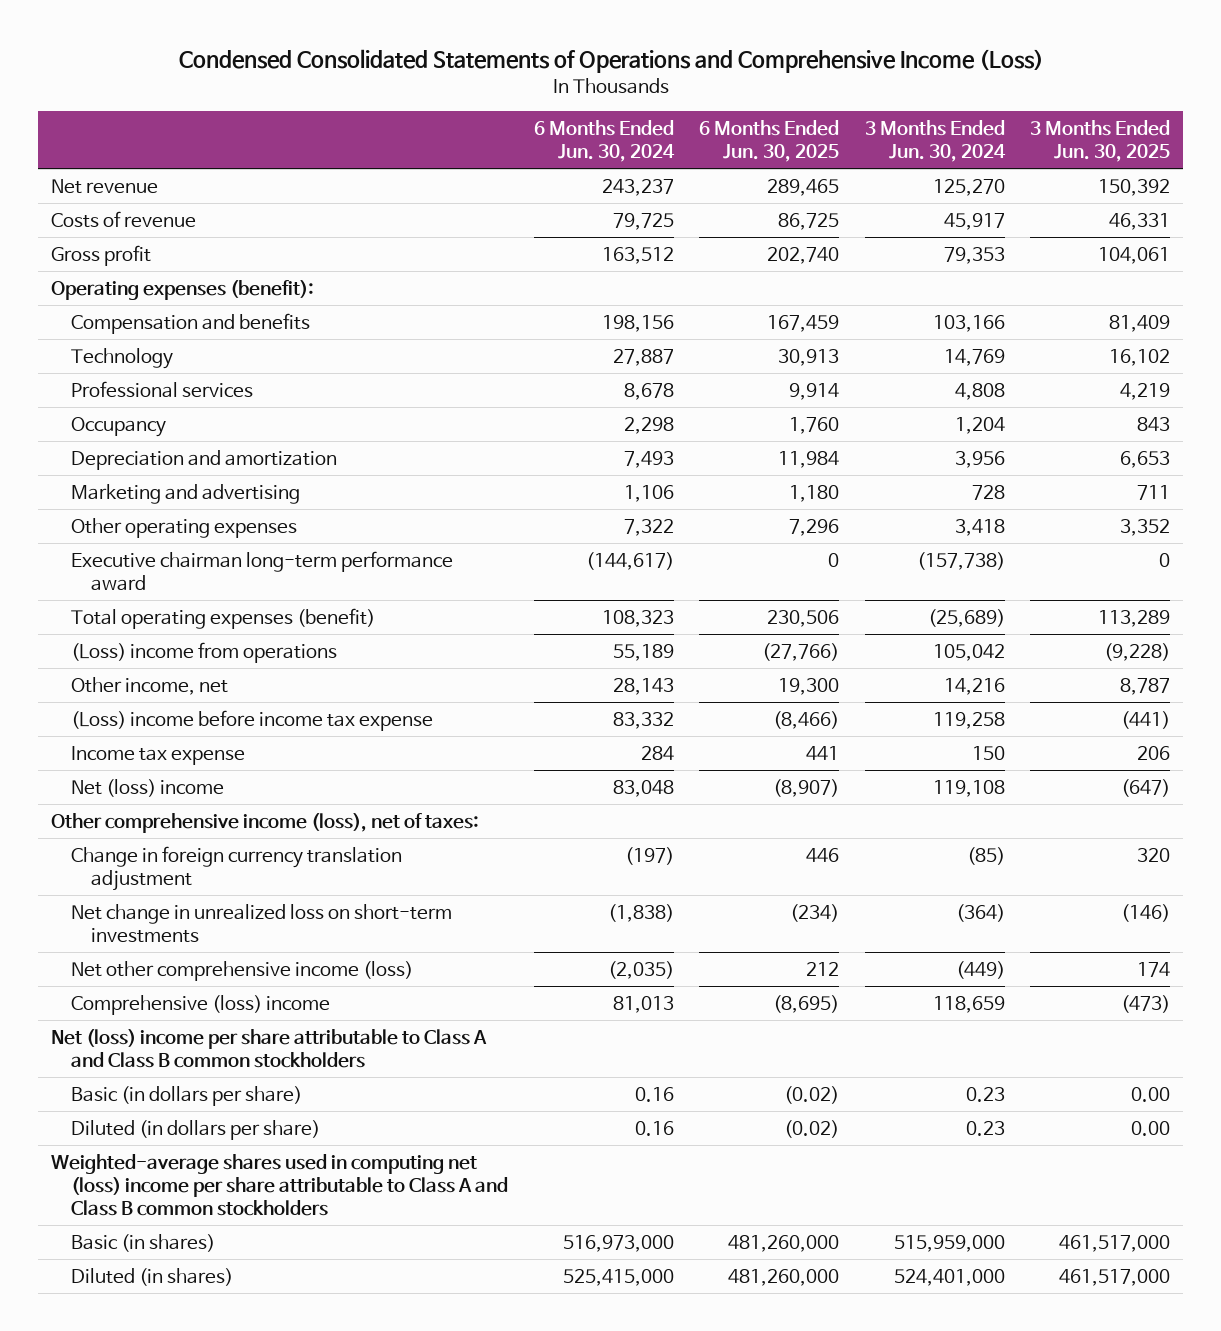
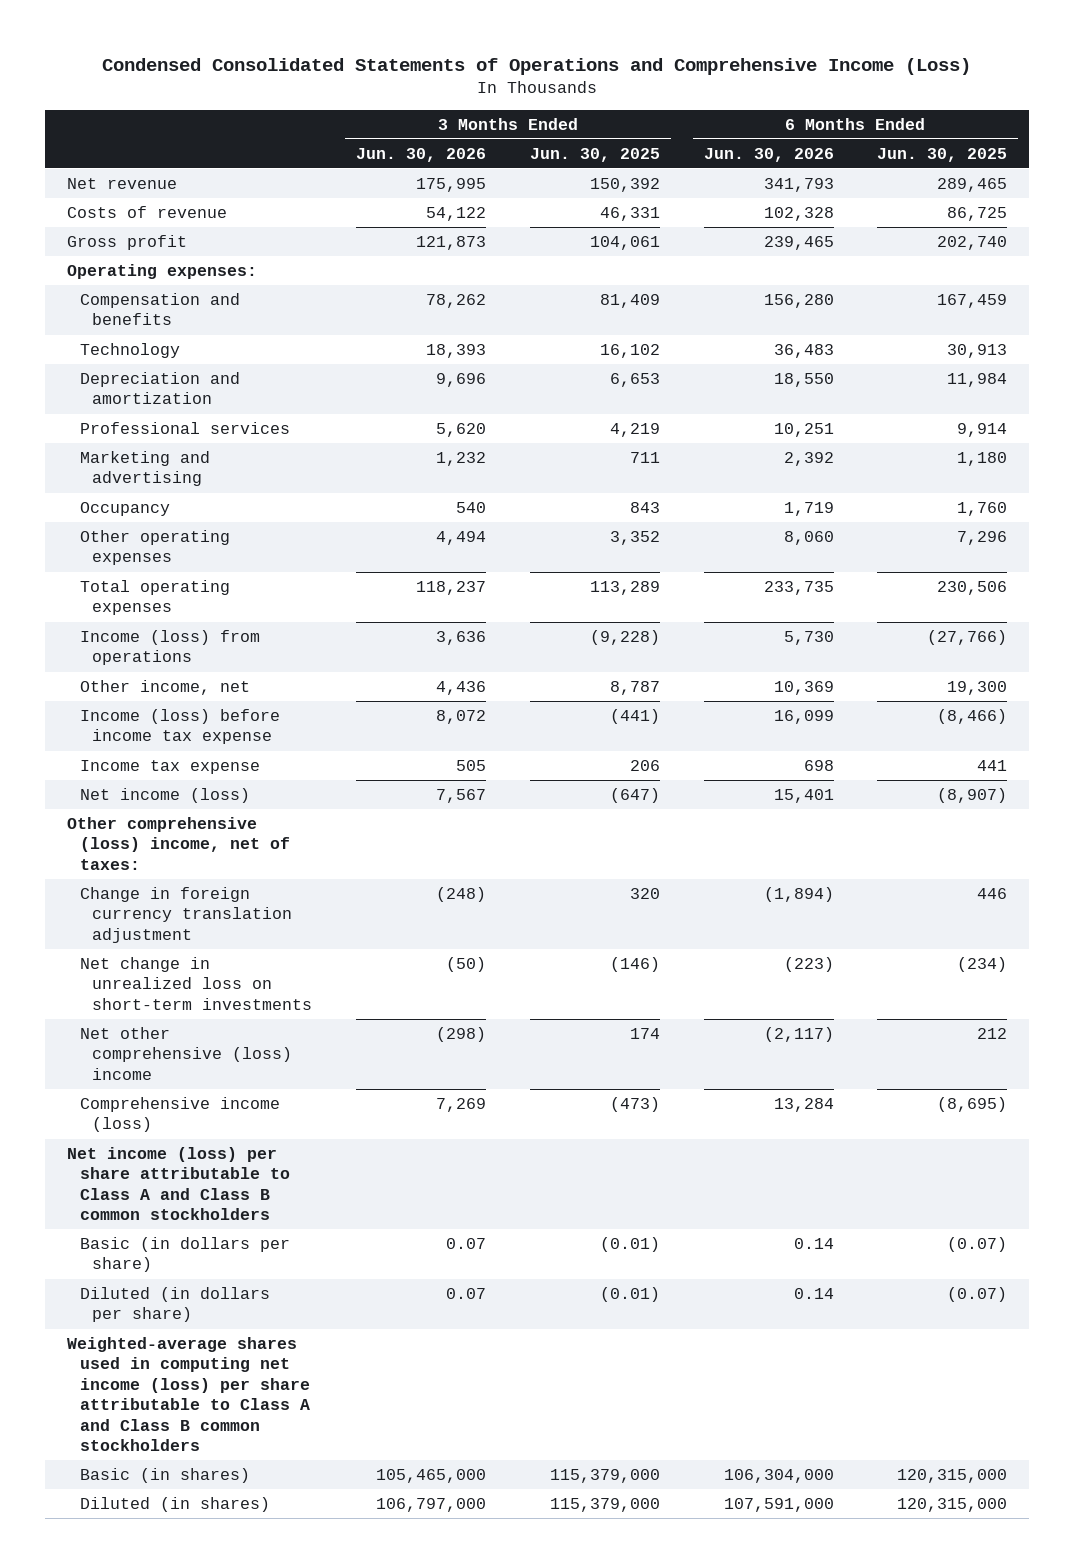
[533,119,675,163] 6 Months Ended Jun. 30, 2024 -> none
[864,119,1006,163] 3 Months Ended Jun. 30, 2024 -> none
none -> [355,147,486,162] Jun. 30, 2026
none -> [703,147,834,162] Jun. 30, 2026
[51,279,315,300] Operating expenses (benefit): -> [66,263,257,279] Operating expenses:
[70,380,253,398] Professional services -> [79,421,290,434] Professional services
[70,416,166,437] Occupancy -> [79,501,170,516] Occupancy
[70,550,453,591] Executive chairman long-term performance award -> none
[70,607,375,629] Total operating expenses (benefit) -> [79,579,230,616] Total operating expenses
[70,641,337,663] (Loss) income from operations -> [79,629,260,666] Income (loss) from operations
[70,709,433,731] (Loss) income before income tax expense -> [79,708,280,745] Income (loss) before income tax expense
[70,778,224,797] Net (loss) income -> [79,787,250,803] Net income (loss)
[51,812,480,833] Other comprehensive income (loss), net of taxes: -> [66,816,290,870] Other comprehensive (loss) income, net of taxes:
[70,960,413,981] Net other comprehensive income (loss) -> [79,1026,293,1080] Net other comprehensive (loss) income
[70,994,330,1015] Comprehensive (loss) income -> [79,1096,280,1133] Comprehensive income (loss)
[51,1028,488,1068] Net (loss) income per share attributable to Class A and Class B common stockholders -> [66,1146,290,1221] Net income (loss) per share attributable to Class A and Class B common stockholders
[784,1085,840,1104] (0.02) -> [947,1236,1008,1252] (0.07)
[1131,1086,1171,1102] 0.00 -> [599,1236,660,1252] (0.01)
[784,1119,840,1138] (0.02) -> [947,1286,1008,1302] (0.07)
[1131,1120,1171,1136] 0.00 -> [599,1286,660,1302] (0.01)
[51,1153,508,1217] Weighted-average shares used in computing net (loss) income per share attributable to Class A and Class B common stockholders -> [66,1336,310,1452] Weighted-average shares used in computing net income (loss) per share attributable to Class A and Class B common stockholders
[728,1234,840,1252] 481,260,000 -> [897,1468,1008,1483] 120,315,000
[1059,1234,1171,1252] 461,517,000 -> [549,1468,660,1483] 115,379,000
[728,1268,840,1286] 481,260,000 -> [897,1497,1008,1512] 120,315,000
[1059,1268,1171,1286] 461,517,000 -> [549,1497,660,1512] 115,379,000

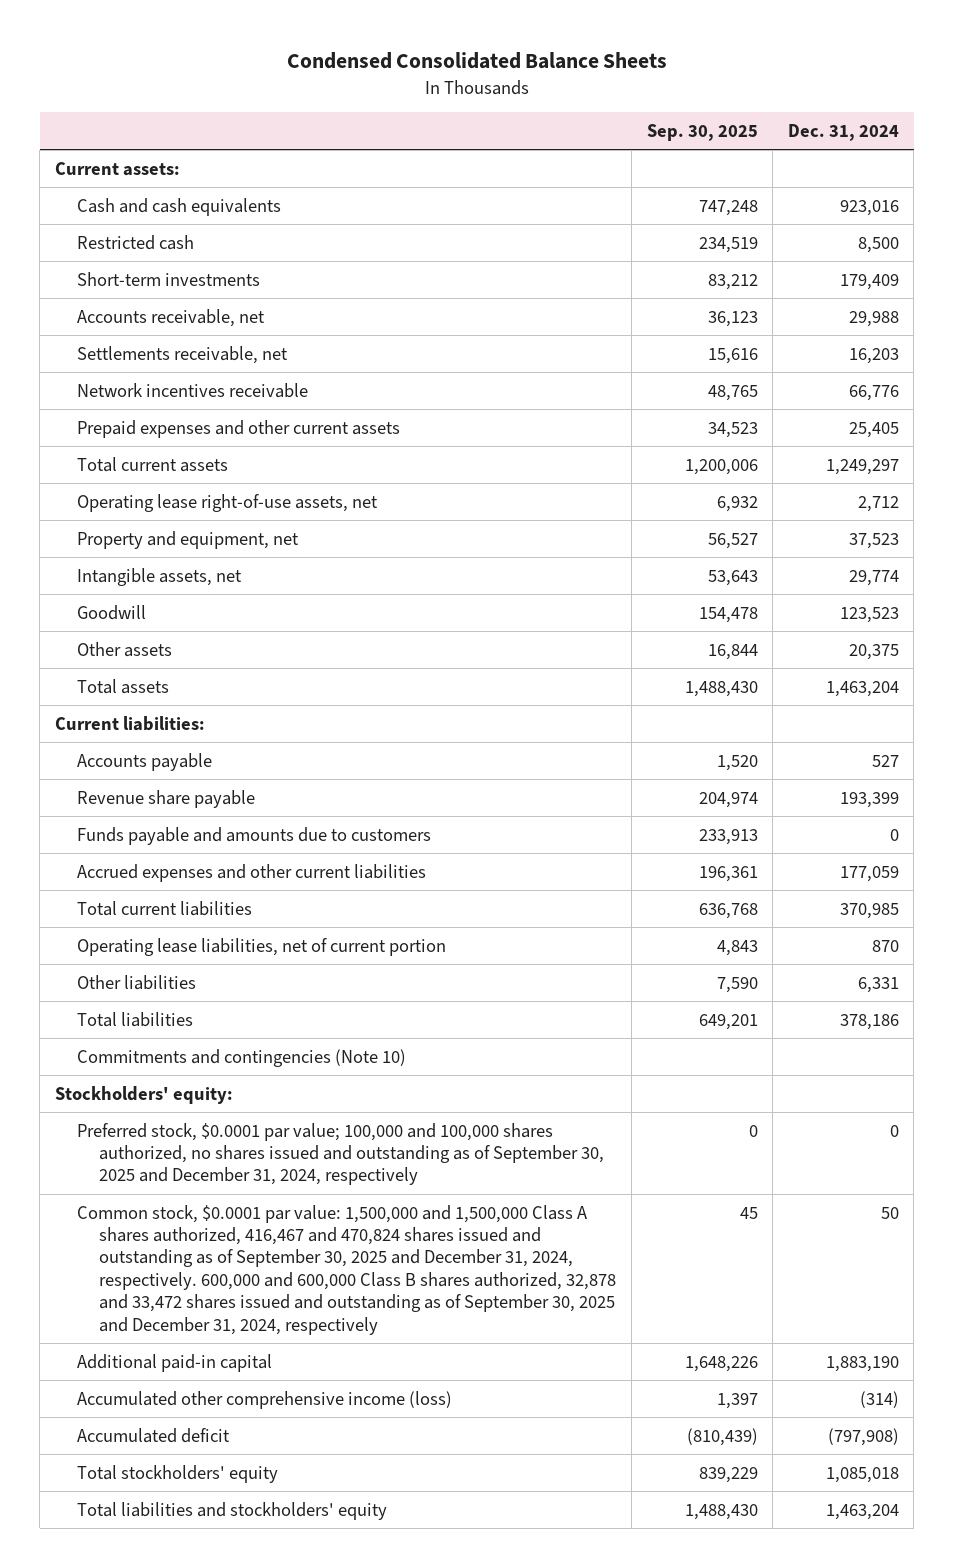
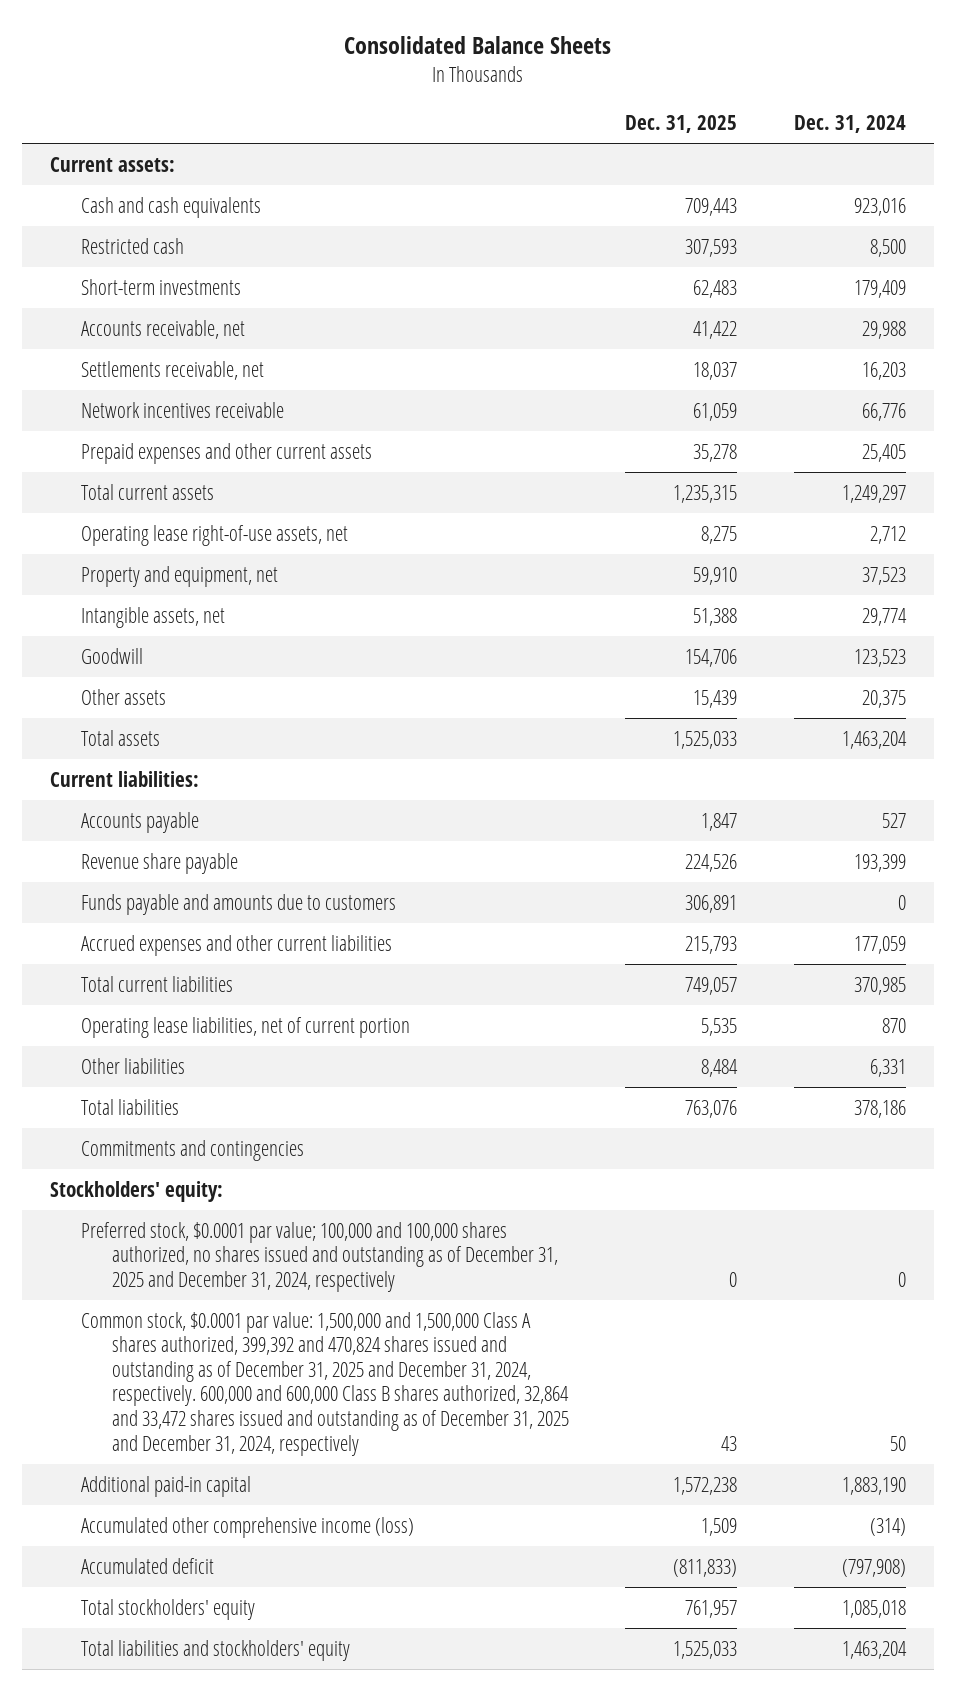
[286,52,667,70] Condensed Consolidated Balance Sheets -> [343,35,611,54] Consolidated Balance Sheets
[646,123,758,141] Sep. 30, 2025 -> none
none -> [625,115,738,134] Dec. 31, 2025
[77,1048,407,1067] Commitments and contingencies (Note 10) -> [81,1139,305,1161] Commitments and contingencies
[77,1122,605,1186] Preferred stock, $0.0001 par value; 100,000 and 100,000 shares authorized, no shares issued and outstanding as of September 30, 2025 and December 31, 2024, respectively -> [81,1221,559,1292] Preferred stock, $0.0001 par value; 100,000 and 100,000 shares authorized, no shares issued and outstanding as of December 31, 2025 and December 31, 2024, respectively
[77,1204,617,1335] Common stock, $0.0001 par value: 1,500,000 and 1,500,000 Class A shares authorized, 416,467 and 470,824 shares issued and outstanding as of September 30, 2025 and December 31, 2024, respectively. 600,000 and 600,000 Class B shares authorized, 32,878 and 33,472 shares issued and outstanding as of September 30, 2025 and December 31, 2024, respectively -> [81,1311,570,1456] Common stock, $0.0001 par value: 1,500,000 and 1,500,000 Class A shares authorized, 399,392 and 470,824 shares issued and outstanding as of December 31, 2025 and December 31, 2024, respectively. 600,000 and 600,000 Class B shares authorized, 32,864 and 33,472 shares issued and outstanding as of December 31, 2025 and December 31, 2024, respectively

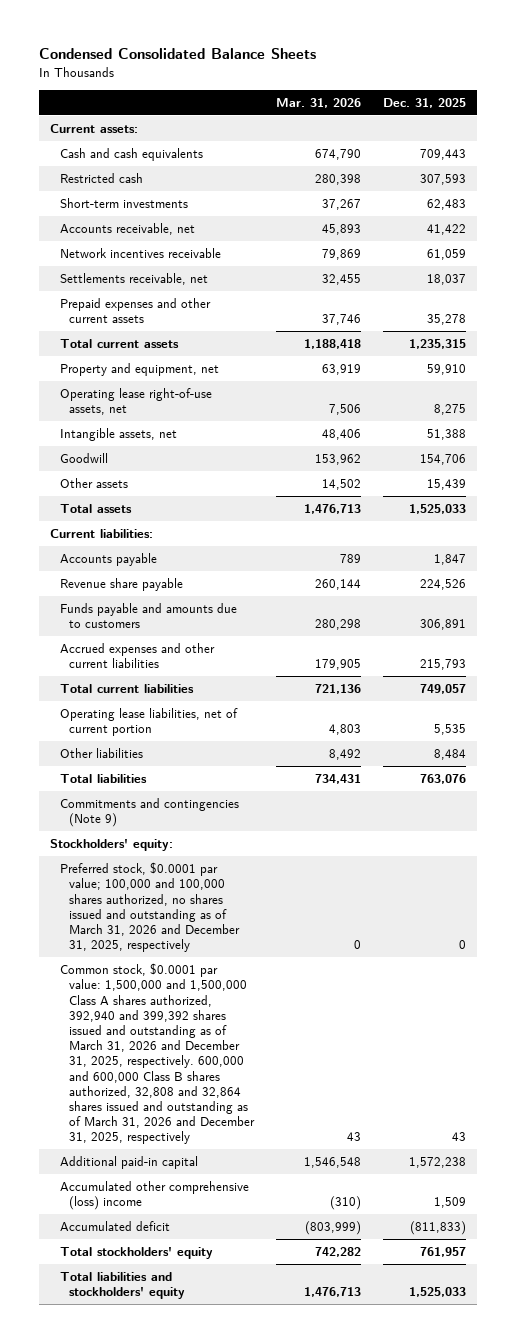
[343,35,611,54] Consolidated Balance Sheets -> [39,48,317,60] Condensed Consolidated Balance Sheets
[793,115,906,134] Dec. 31, 2024 -> none
none -> [276,97,362,108] Mar. 31, 2026
[81,360,265,380] Settlements receivable, net -> [59,273,208,286] Settlements receivable, net
[81,524,349,546] Operating lease right-of-use assets, net -> [59,388,212,416] Operating lease right-of-use assets, net
[81,1139,305,1161] Commitments and contingencies -> [59,798,239,828] Commitments and contingencies (Note 9)
[81,1221,559,1292] Preferred stock, $0.0001 par value; 100,000 and 100,000 shares authorized, no shares issued and outstanding as of December 31, 2025 and December 31, 2024, respectively -> [59,862,241,953] Preferred stock, $0.0001 par value; 100,000 and 100,000 shares authorized, no shares issued and outstanding as of March 31, 2026 and December 31, 2025, respectively
[81,1311,570,1456] Common stock, $0.0001 par value: 1,500,000 and 1,500,000 Class A shares authorized, 399,392 and 470,824 shares issued and outstanding as of December 31, 2025 and December 31, 2024, respectively. 600,000 and 600,000 Class B shares authorized, 32,864 and 33,472 shares issued and outstanding as of December 31, 2025 and December 31, 2024, respectively -> [59,963,256,1145] Common stock, $0.0001 par value: 1,500,000 and 1,500,000 Class A shares authorized, 392,940 and 399,392 shares issued and outstanding as of March 31, 2026 and December 31, 2025, respectively. 600,000 and 600,000 Class B shares authorized, 32,808 and 32,864 shares issued and outstanding as of March 31, 2026 and December 31, 2025, respectively
[81,1516,415,1538] Accumulated other comprehensive income (loss) -> [59,1181,249,1211] Accumulated other comprehensive (loss) income

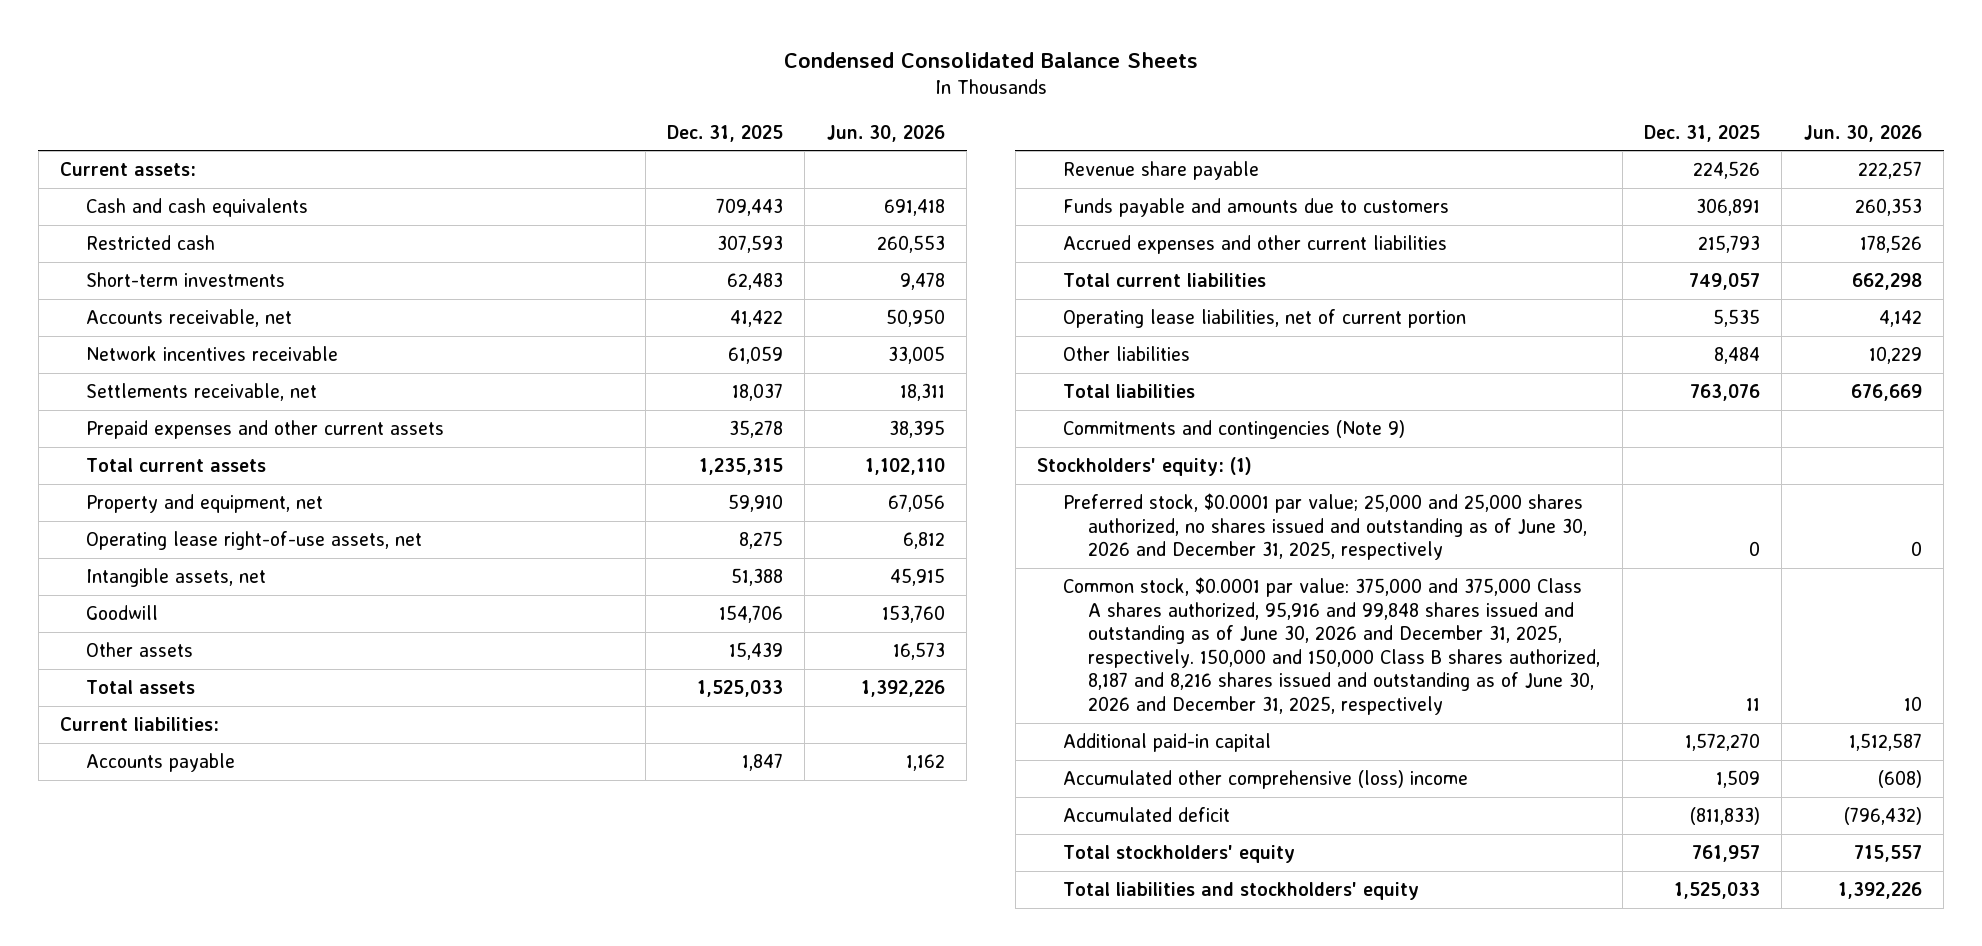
[276,97,362,108] Mar. 31, 2026 -> none
none -> [826,124,945,142] Jun. 30, 2026
[50,839,174,852] Stockholders' equity: -> [1036,457,1252,477] Stockholders' equity: (1)
[59,862,241,953] Preferred stock, $0.0001 par value; 100,000 and 100,000 shares authorized, no shares issued and outstanding as of March 31, 2026 and December 31, 2025, respectively -> [1062,493,1588,561] Preferred stock, $0.0001 par value; 25,000 and 25,000 shares authorized, no shares issued and outstanding as of June 30, 2026 and December 31, 2025, respectively
[59,963,256,1145] Common stock, $0.0001 par value: 1,500,000 and 1,500,000 Class A shares authorized, 392,940 and 399,392 shares issued and outstanding as of March 31, 2026 and December 31, 2025, respectively. 600,000 and 600,000 Class B shares authorized, 32,808 and 32,864 shares issued and outstanding as of March 31, 2026 and December 31, 2025, respectively -> [1062,577,1601,715] Common stock, $0.0001 par value: 375,000 and 375,000 Class A shares authorized, 95,916 and 99,848 shares issued and outstanding as of June 30, 2026 and December 31, 2025, respectively. 150,000 and 150,000 Class B shares authorized, 8,187 and 8,216 shares issued and outstanding as of June 30, 2026 and December 31, 2025, respectively
[451,1132,466,1142] 43 -> [1746,697,1761,711] 11
[408,1157,466,1169] 1,572,238 -> [1685,733,1761,752] 1,572,270

